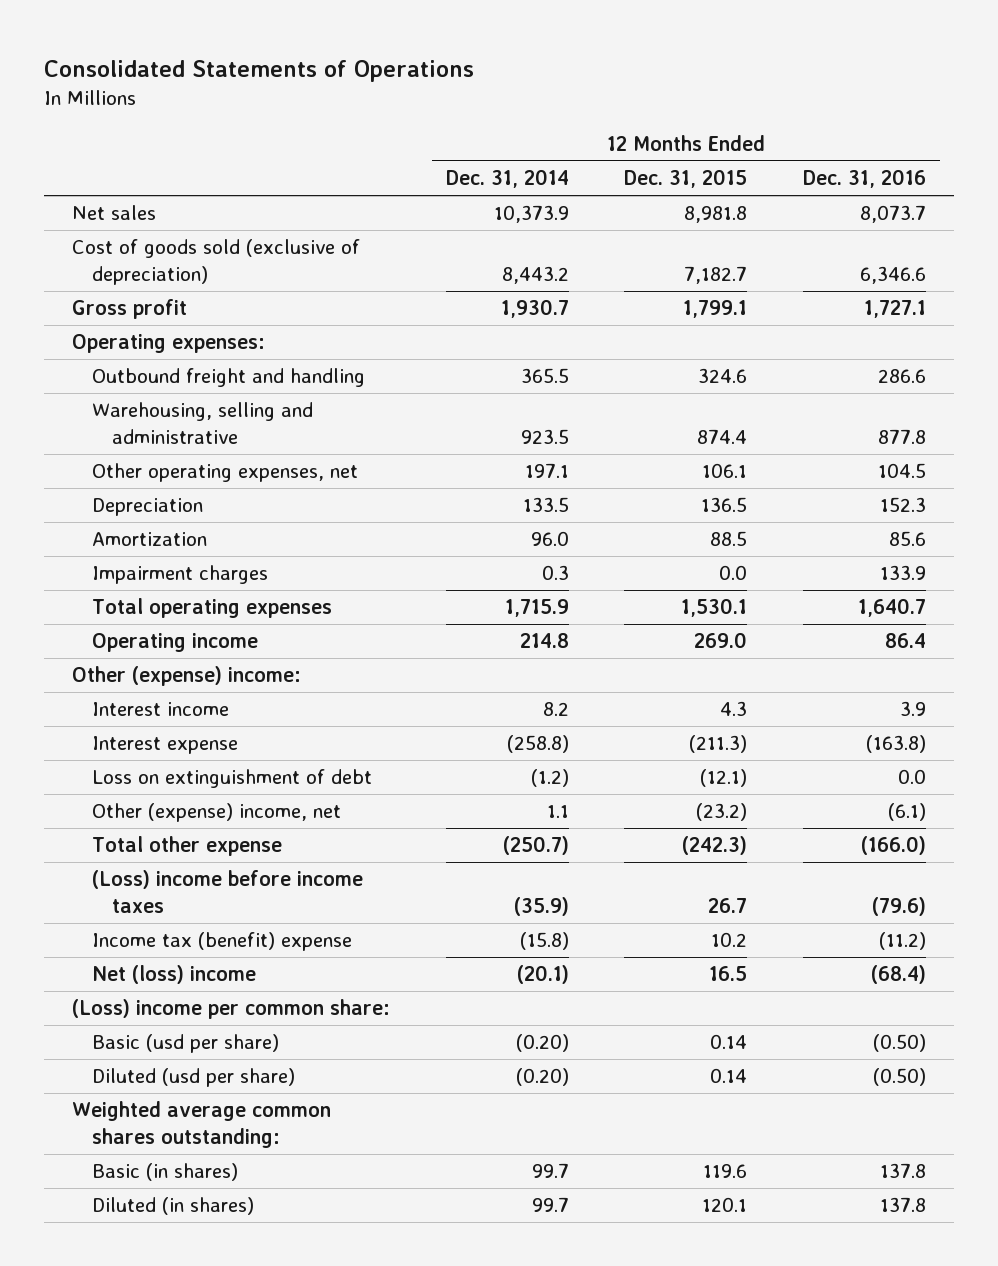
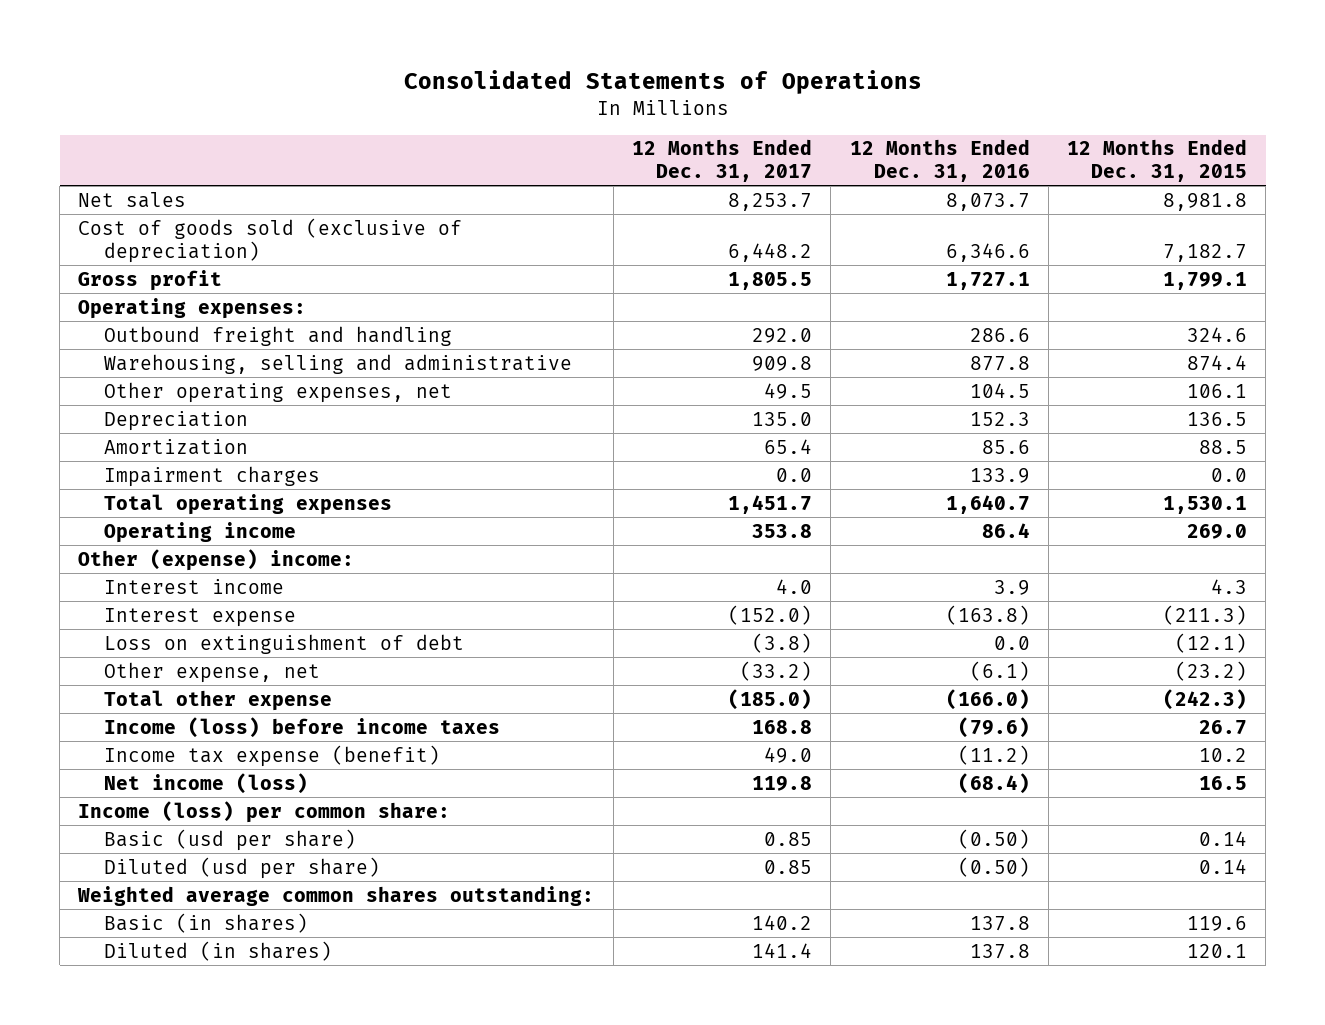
[445,169,569,189] Dec. 31, 2014 -> none
none -> [631,139,812,183] 12 Months Ended Dec. 31, 2017
[91,803,341,823] Other (expense) income, net -> [103,661,320,683] Other expense, net
[91,870,363,913] (Loss) income before income taxes -> [103,716,500,738] Income (loss) before income taxes
[91,932,352,952] Income tax (benefit) expense -> [103,744,440,767] Income tax expense (benefit)
[91,965,256,985] Net (loss) income -> [103,772,308,794] Net income (loss)
[72,999,391,1020] (Loss) income per common share: -> [78,800,451,823] Income (loss) per common share:

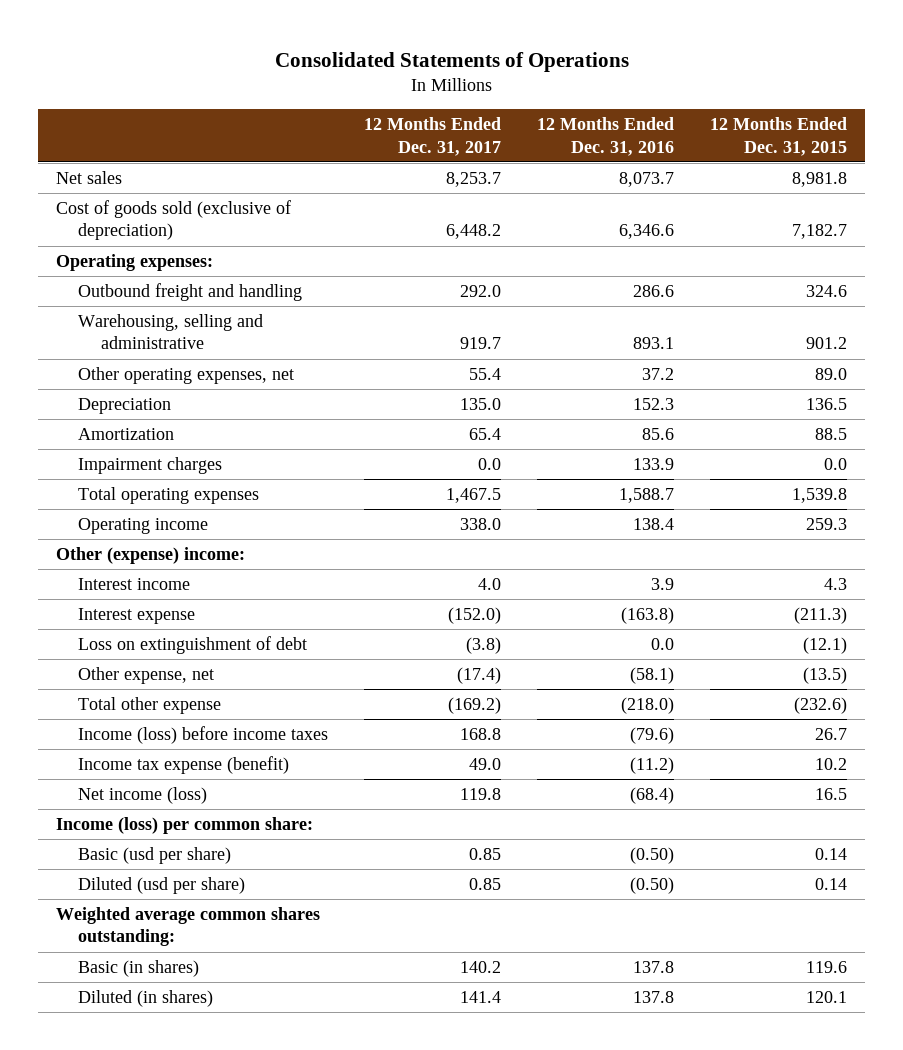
[78,269,223,291] Gross profit -> none
[751,355,812,371] 909.8 -> [460,337,502,350] 919.7
[969,355,1030,371] 877.8 -> [633,337,675,350] 893.1
[1187,354,1248,371] 874.4 -> [805,337,847,350] 901.2
[763,382,812,399] 49.5 -> [469,368,502,381] 55.4
[969,382,1030,398] 104.5 -> [642,368,675,381] 37.2
[1187,383,1248,398] 106.1 -> [814,368,847,381] 89.0
[727,494,812,514] 1,451.7 -> [446,488,502,504] 1,467.5
[945,494,1030,514] 1,640.7 -> [619,488,675,504] 1,588.7
[1163,495,1248,514] 1,530.1 -> [791,488,847,504] 1,539.8
[751,523,812,538] 353.8 -> [460,518,502,531] 338.0
[981,522,1030,538] 86.4 -> [633,518,675,531] 138.4
[1187,523,1248,539] 269.0 -> [805,518,847,531] 259.3
[739,660,812,681] (33.2) -> [457,667,502,685] (17.4)
[969,660,1030,681] (6.1) -> [630,667,675,685] (58.1)
[1175,660,1248,681] (23.2) -> [802,667,847,685] (13.5)
[727,688,812,710] (185.0) -> [448,697,502,715] (169.2)
[945,688,1030,710] (166.0) -> [621,697,675,715] (218.0)
[1163,688,1248,710] (242.3) -> [793,697,847,715] (232.6)

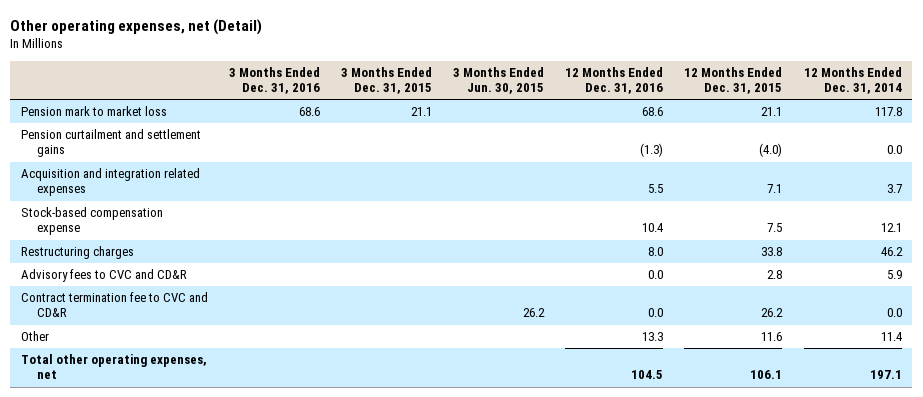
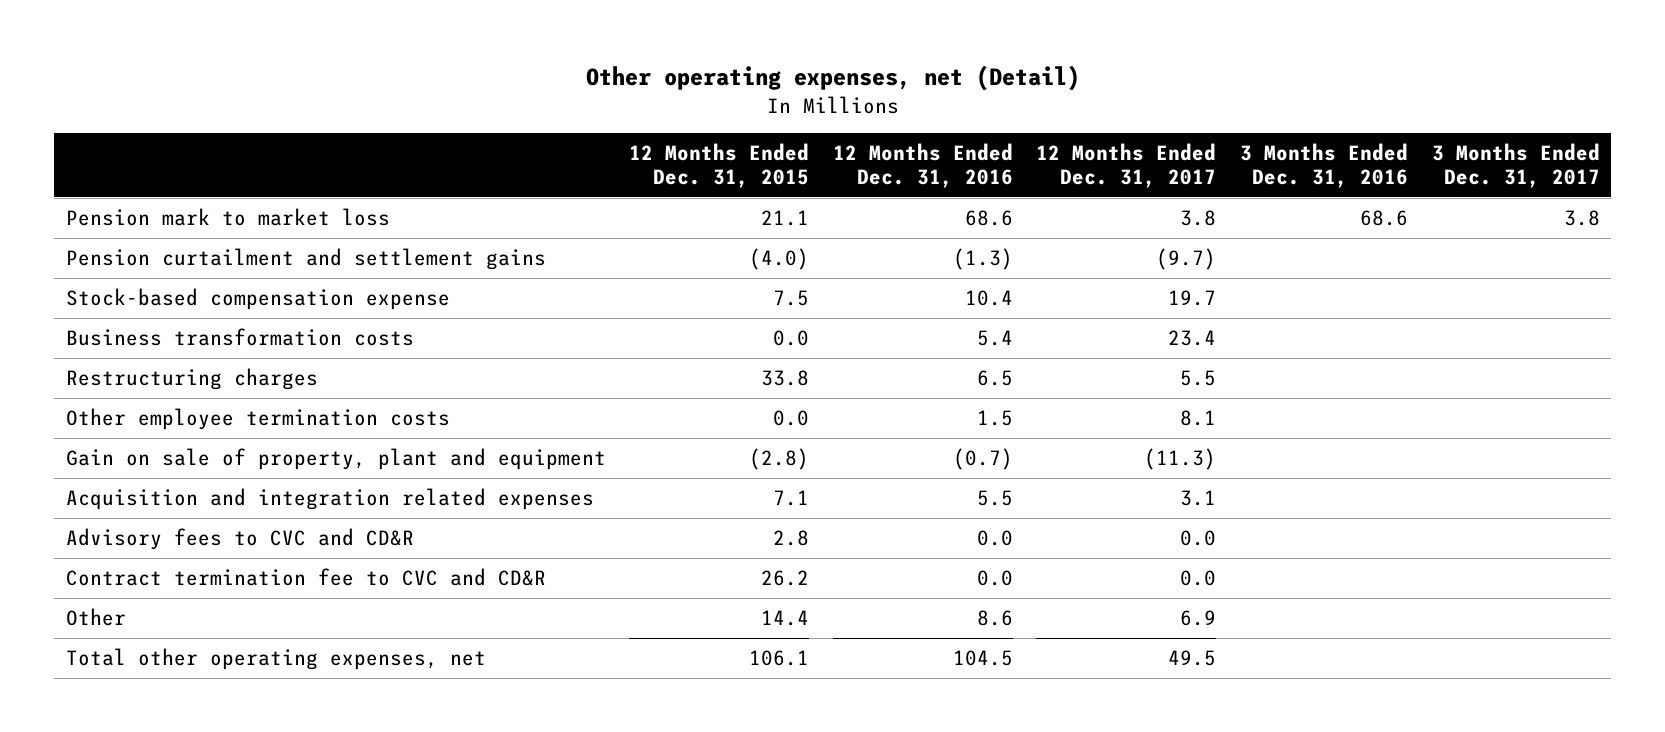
[341,67,433,95] 3 Months Ended Dec. 31, 2015 -> none
[453,67,545,95] 3 Months Ended Jun. 30, 2015 -> none
[803,67,902,95] 12 Months Ended Dec. 31, 2014 -> none
none -> [1036,143,1217,189] 12 Months Ended Dec. 31, 2017
none -> [1431,143,1600,189] 3 Months Ended Dec. 31, 2017
none -> [65,327,414,346] Business transformation costs
[648,247,664,257] 8.0 -> [976,369,1013,386] 6.5
none -> [65,407,450,430] Other employee termination costs
none -> [65,447,606,470] Gain on sale of property, plant and equipment
[21,168,201,197] Acquisition and integration related expenses -> [65,487,594,510] Acquisition and integration related expenses
[642,332,664,342] 13.3 -> [976,609,1013,626] 8.6
[761,332,783,342] 11.6 -> [761,609,810,626] 14.4

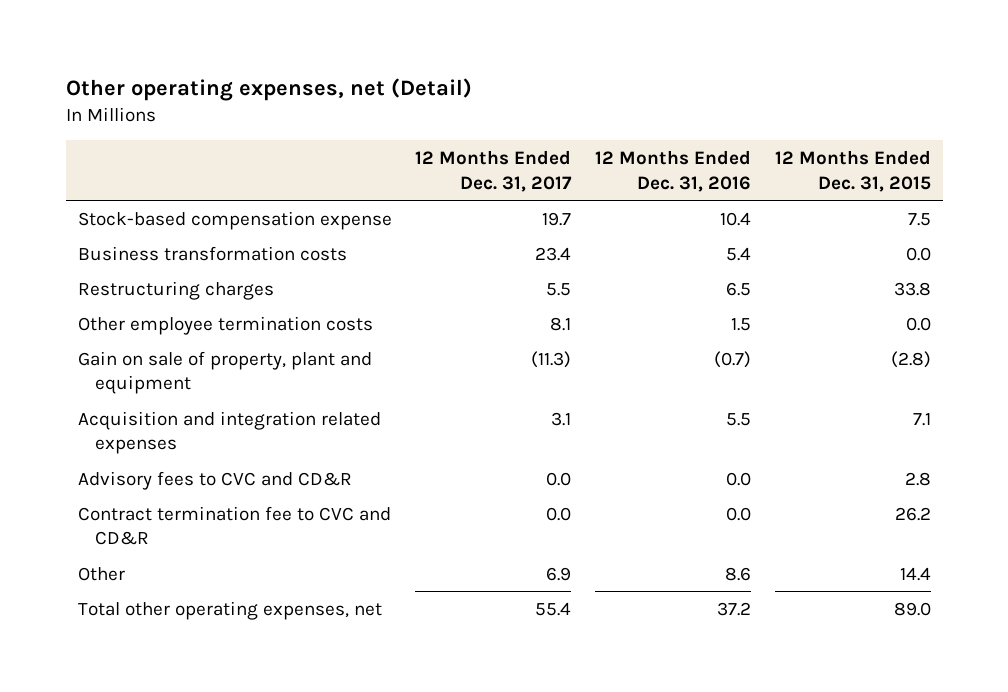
[1239,143,1408,189] 3 Months Ended Dec. 31, 2016 -> none
[1431,143,1600,189] 3 Months Ended Dec. 31, 2017 -> none
[65,207,390,226] Pension mark to market loss -> none
[65,247,546,270] Pension curtailment and settlement gains -> none
[749,649,810,666] 106.1 -> [893,601,931,616] 89.0
[952,649,1013,666] 104.5 -> [717,601,752,616] 37.2
[1168,649,1217,666] 49.5 -> [535,601,572,616] 55.4

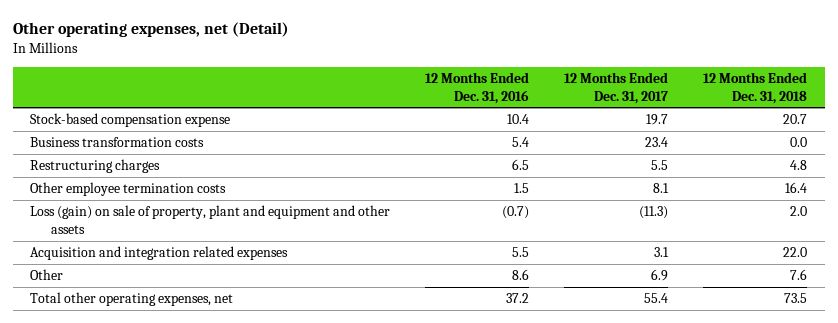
[774,150,931,192] 12 Months Ended Dec. 31, 2015 -> none
none -> [703,71,808,104] 12 Months Ended Dec. 31, 2018
[77,350,372,395] Gain on sale of property, plant and equipment -> [30,205,391,235] Loss (gain) on sale of property, plant and equipment and other assets
[77,470,352,490] Advisory fees to CVC and CD&R -> none
[77,505,391,546] Contract termination fee to CVC and CD&R -> none

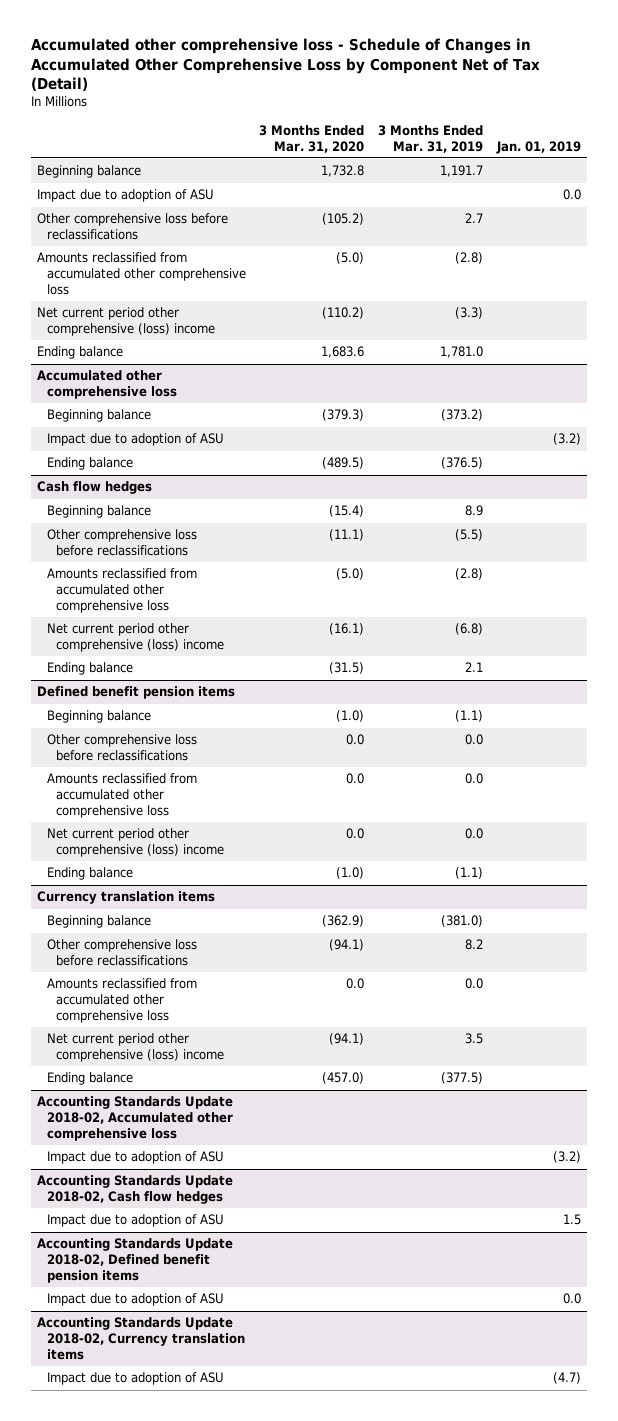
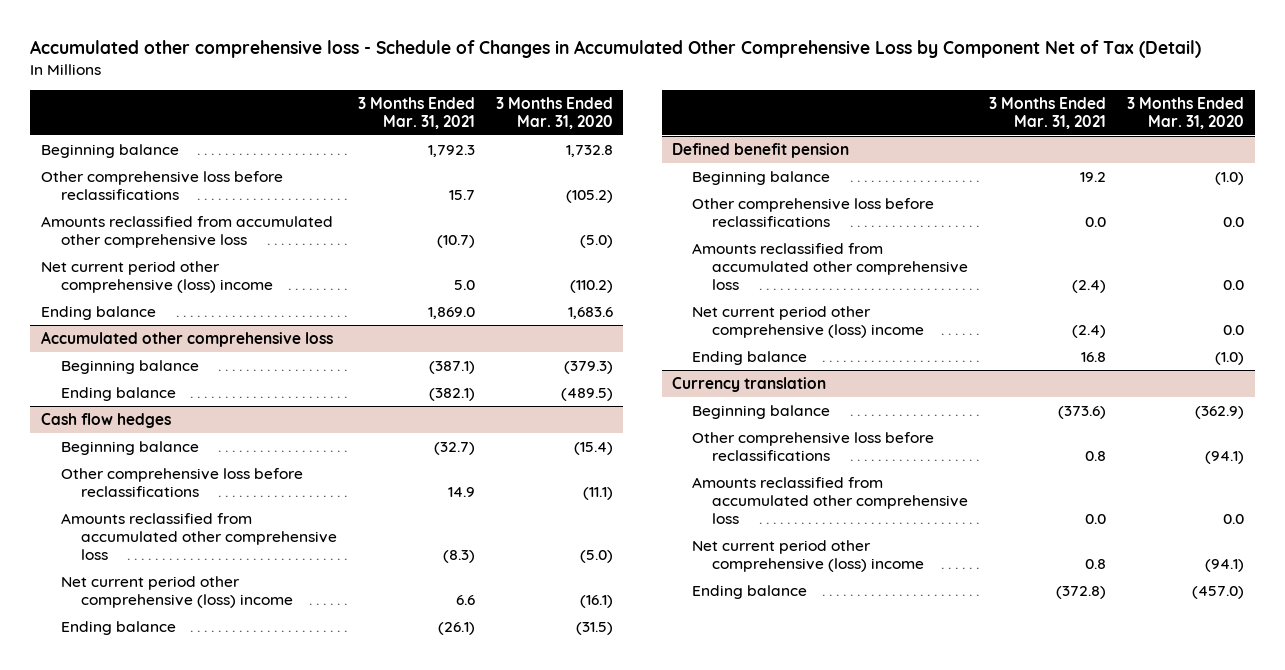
[378,124,484,153] 3 Months Ended Mar. 31, 2019 -> none
[495,140,581,154] Jan. 01, 2019 -> none
none -> [357,96,475,129] 3 Months Ended Mar. 31, 2021
[37,189,215,203] Impact due to adoption of ASU -> none
[46,433,224,447] Impact due to adoption of ASU -> none
[37,686,236,700] Defined benefit pension items -> [672,142,850,158] Defined benefit pension
[37,891,216,905] Currency translation items -> [672,376,827,392] Currency translation
[37,1096,234,1141] Accounting Standards Update 2018-02, Accumulated other comprehensive loss -> none
[46,1151,224,1165] Impact due to adoption of ASU -> none
[37,1175,234,1205] Accounting Standards Update 2018-02, Cash flow hedges -> none
[46,1214,224,1228] Impact due to adoption of ASU -> none
[37,1238,234,1283] Accounting Standards Update 2018-02, Defined benefit pension items -> none
[46,1293,224,1307] Impact due to adoption of ASU -> none
[37,1317,245,1360] Accounting Standards Update 2018-02, Currency translation items -> none
[46,1372,224,1386] Impact due to adoption of ASU -> none

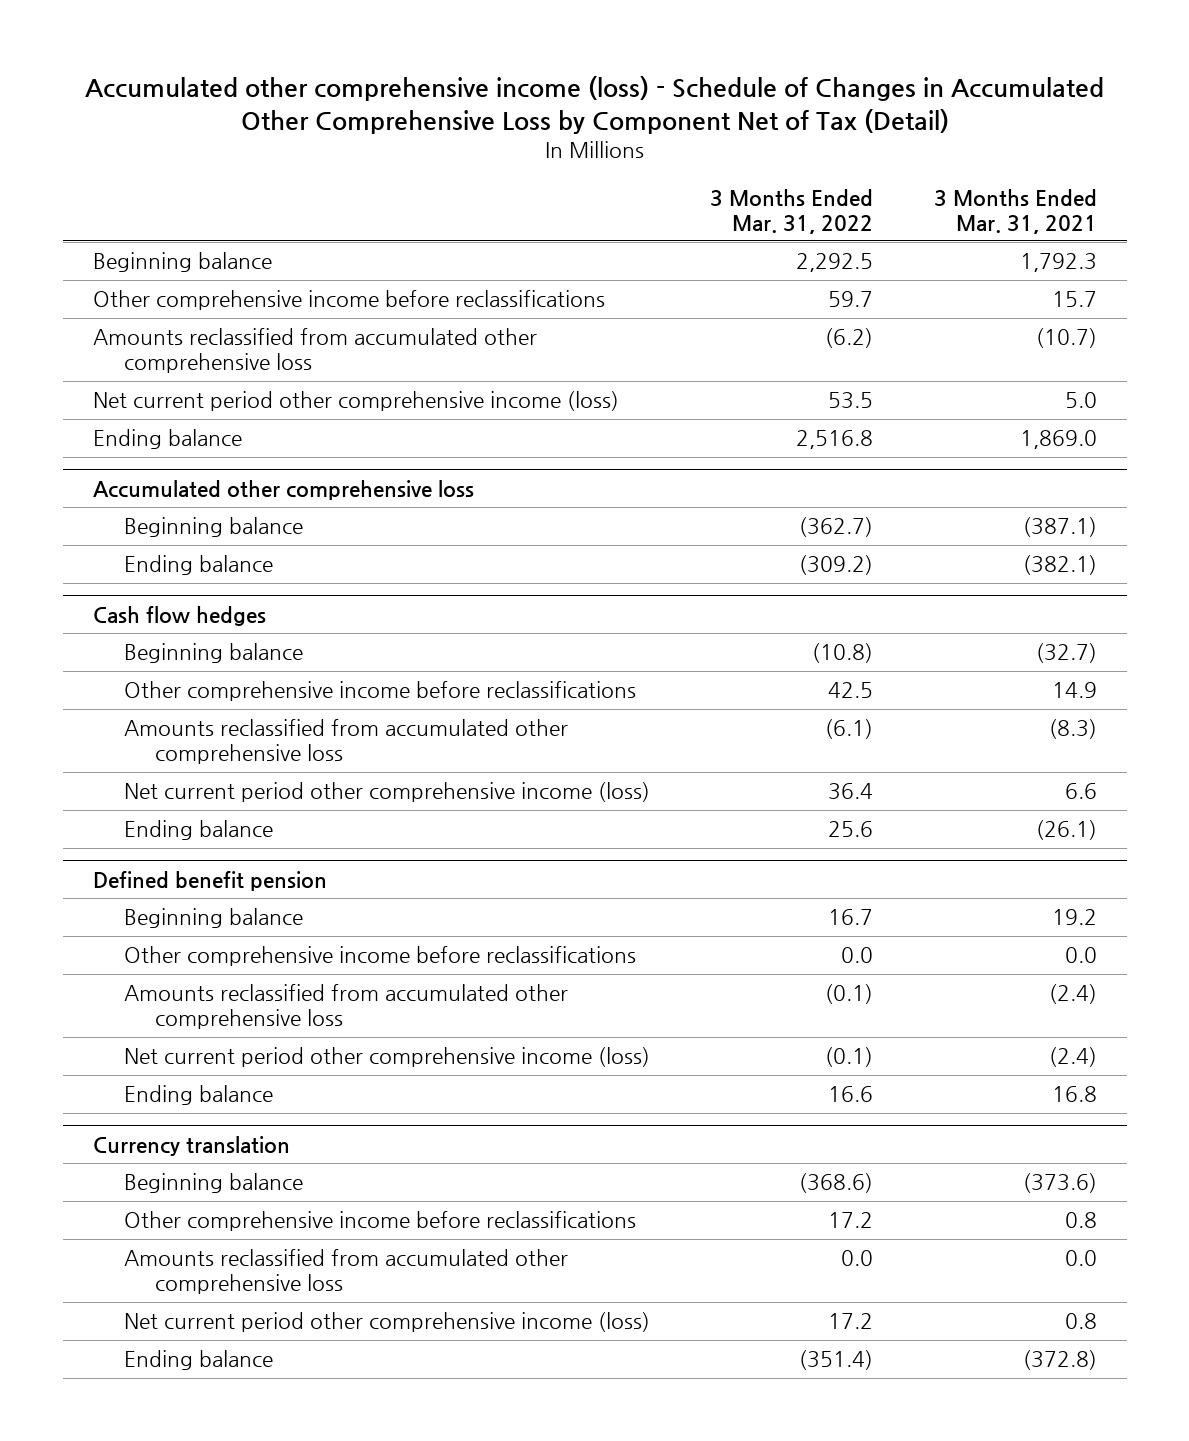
[30,39,1202,58] Accumulated other comprehensive loss - Schedule of Changes in Accumulated Other Comprehensive Loss by Component Net of Tax (Detail) -> [84,75,1104,134] Accumulated other comprehensive income (loss) - Schedule of Changes in Accumulated Other Comprehensive Loss by Component Net of Tax (Detail)
[495,96,613,129] 3 Months Ended Mar. 31, 2020 -> none
none -> [710,188,874,234] 3 Months Ended Mar. 31, 2022
[40,170,283,200] Other comprehensive loss before reclassifications -> [92,290,605,311] Other comprehensive income before reclassifications
[40,260,273,293] Net current period other comprehensive (loss) income -> [92,391,619,412] Net current period other comprehensive income (loss)
[60,467,303,497] Other comprehensive loss before reclassifications -> [123,681,636,702] Other comprehensive income before reclassifications
[60,575,293,608] Net current period other comprehensive (loss) income -> [123,782,650,803] Net current period other comprehensive income (loss)
[692,197,935,227] Other comprehensive loss before reclassifications -> [123,946,636,967] Other comprehensive income before reclassifications
[692,305,925,338] Net current period other comprehensive (loss) income -> [123,1047,650,1068] Net current period other comprehensive income (loss)
[692,431,935,461] Other comprehensive loss before reclassifications -> [123,1211,636,1232] Other comprehensive income before reclassifications
[692,539,925,572] Net current period other comprehensive (loss) income -> [123,1312,650,1333] Net current period other comprehensive income (loss)

